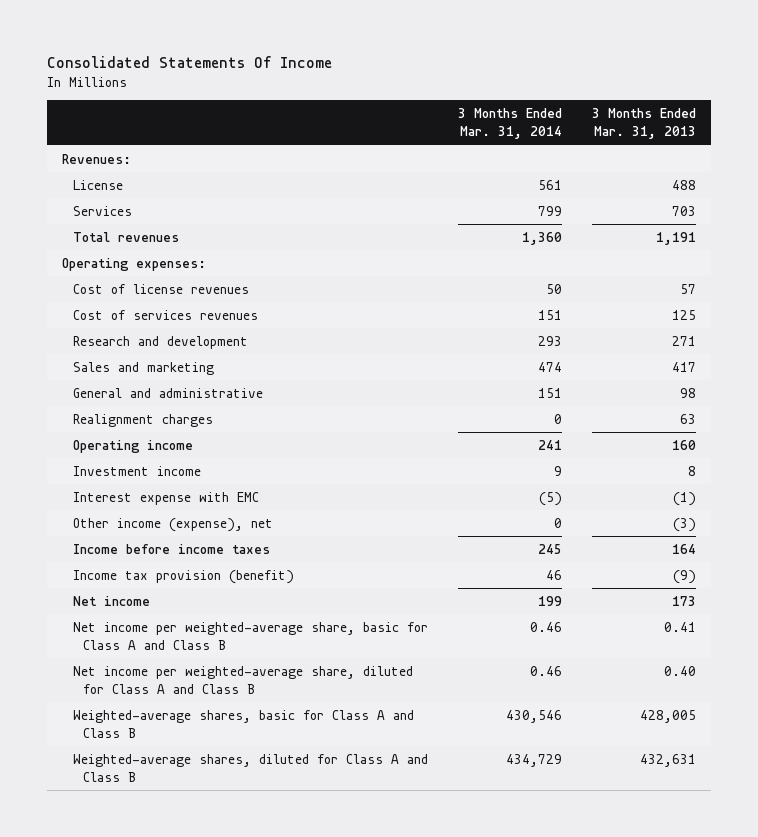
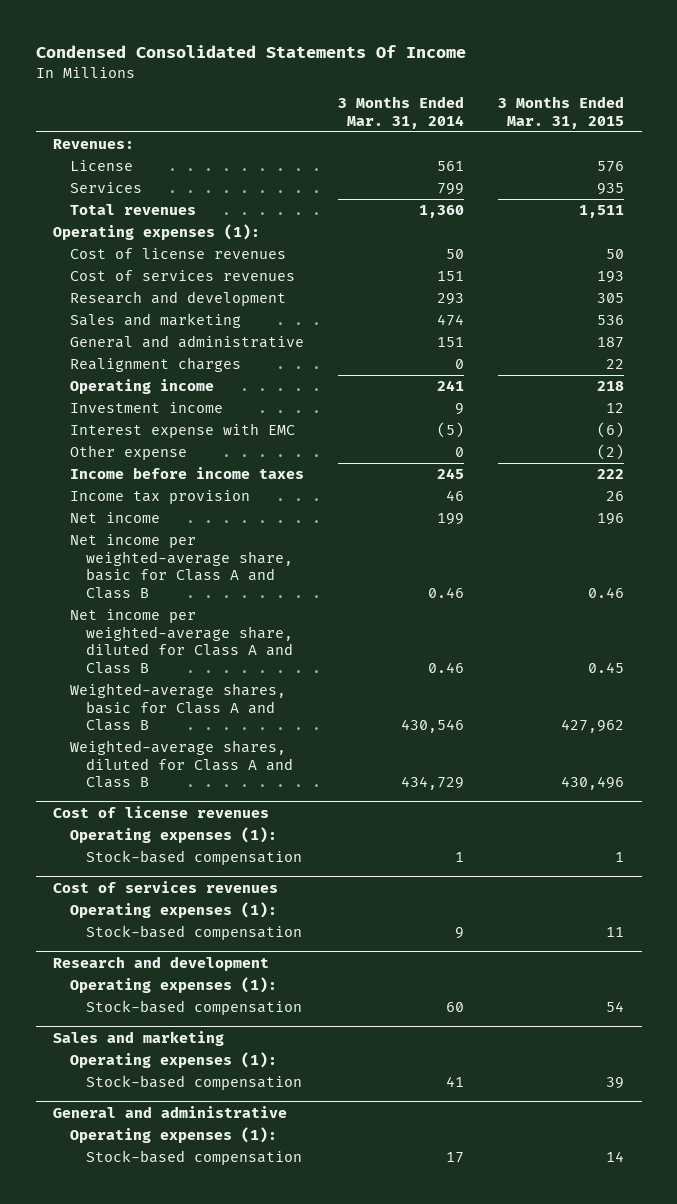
[47,56,333,69] Consolidated Statements Of Income -> [35,45,466,59] Condensed Consolidated Statements Of Income
[591,108,696,140] 3 Months Ended Mar. 31, 2013 -> none
none -> [498,96,625,129] 3 Months Ended Mar. 31, 2015
[62,257,207,271] Operating expenses: -> [53,224,261,241] Operating expenses (1):
[72,517,273,532] Other income (expense), net -> [69,445,187,461] Other expense
[72,569,294,584] Income tax provision (benefit) -> [69,490,250,505] Income tax provision
none -> [53,805,270,818] Cost of license revenues
none -> [69,827,277,844] Operating expenses (1):
none -> [85,850,302,866] Stock-based compensation
none -> [53,880,279,893] Cost of services revenues
none -> [69,902,277,919] Operating expenses (1):
none -> [85,925,302,941] Stock-based compensation
none -> [53,955,270,971] Research and development
none -> [69,977,277,994] Operating expenses (1):
none -> [85,1000,302,1016] Stock-based compensation
none -> [53,1030,225,1046] Sales and marketing
none -> [69,1052,277,1069] Operating expenses (1):
none -> [85,1075,302,1091] Stock-based compensation
none -> [53,1105,288,1118] General and administrative
none -> [69,1127,277,1144] Operating expenses (1):
none -> [85,1150,302,1166] Stock-based compensation

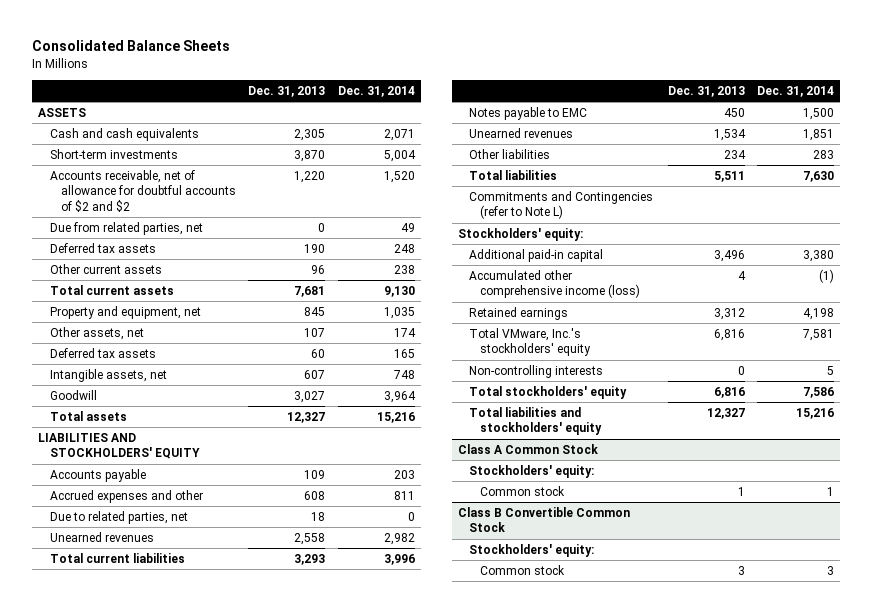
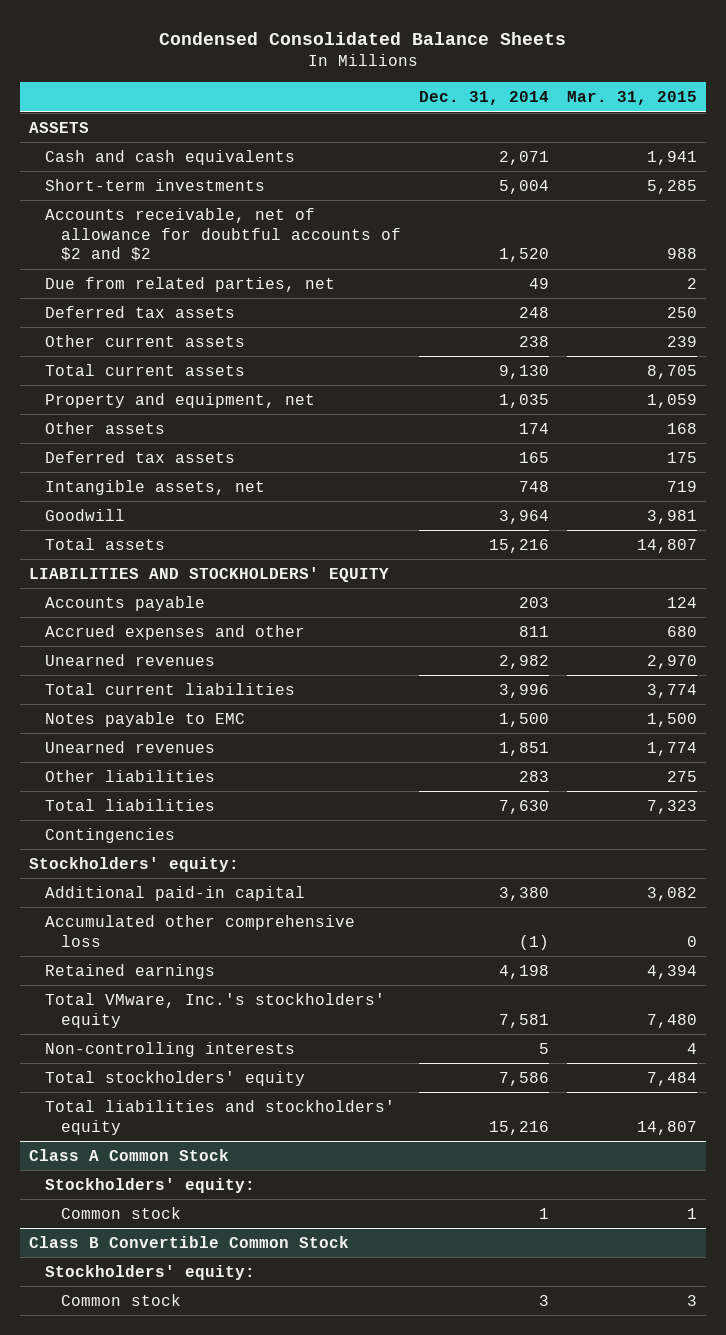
[32,40,231,52] Consolidated Balance Sheets -> [159,31,567,45] Condensed Consolidated Balance Sheets
[248,85,326,97] Dec. 31, 2013 -> none
none -> [566,90,697,105] Mar. 31, 2015
[49,326,144,340] Other assets, net -> [45,421,166,434] Other assets
[49,510,188,524] Due to related parties, net -> none
[468,190,653,220] Commitments and Contingencies (refer to Note L) -> [45,827,176,843] Contingencies
[468,269,641,299] Accumulated other comprehensive income (loss) -> [45,914,356,947] Accumulated other comprehensive loss

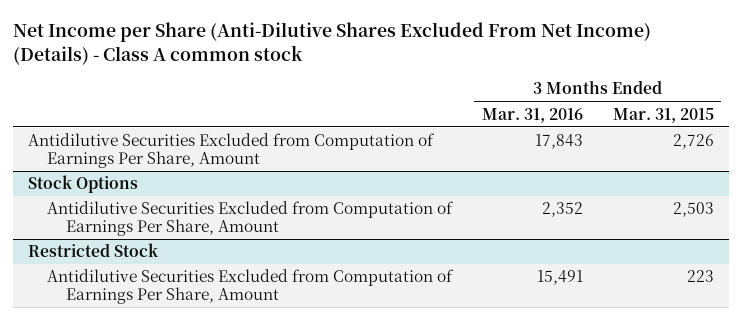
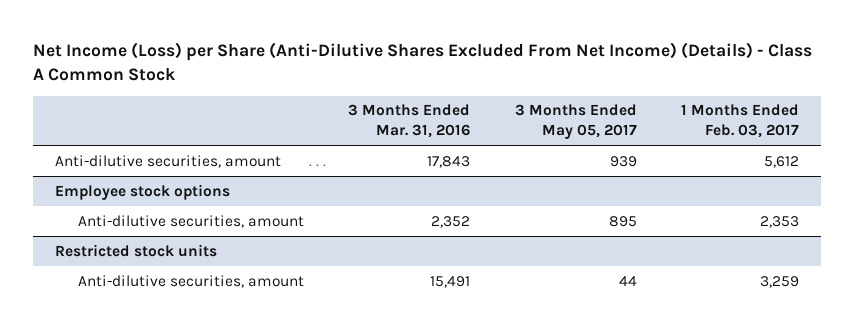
[13,21,652,65] Net Income per Share (Anti-Dilutive Shares Excluded From Net Income) (Details) - Class A common stock -> [32,42,812,82] Net Income (Loss) per Share (Anti-Dilutive Shares Excluded From Net Income) (Details) - Class A Common Stock
[612,107,714,123] Mar. 31, 2015 -> none
none -> [514,104,637,140] 3 Months Ended May 05, 2017
none -> [680,104,799,139] 1 Months Ended Feb. 03, 2017
[28,133,436,168] Antidilutive Securities Excluded from Computation of Earnings Per Share, Amount -> [54,154,281,168] Anti-dilutive securities, amount
[28,175,139,194] Stock Options -> [54,183,230,200] Employee stock options
[46,201,454,236] Antidilutive Securities Excluded from Computation of Earnings Per Share, Amount -> [77,214,304,228] Anti-dilutive securities, amount
[28,243,160,258] Restricted Stock -> [54,243,217,257] Restricted stock units
[46,269,454,304] Antidilutive Securities Excluded from Computation of Earnings Per Share, Amount -> [77,274,304,288] Anti-dilutive securities, amount

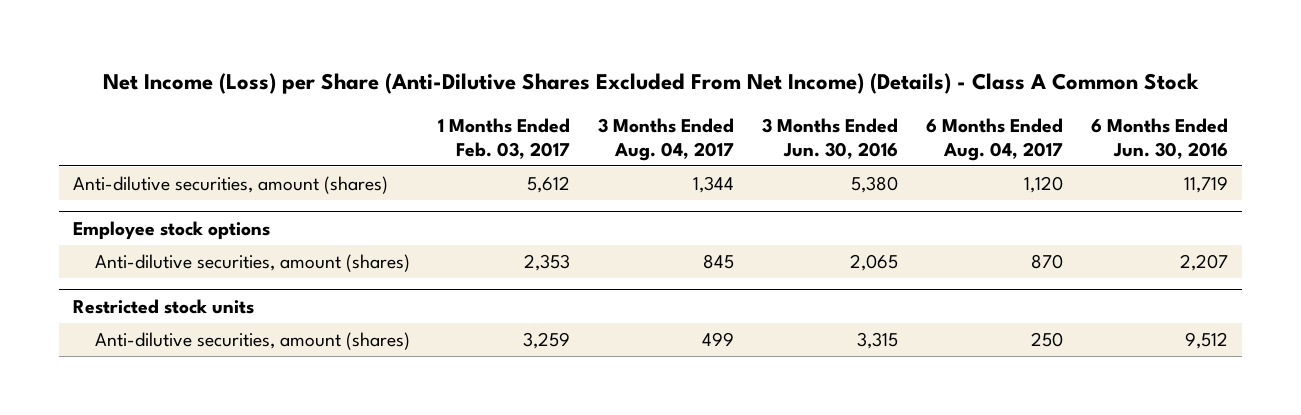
[348,104,471,139] 3 Months Ended Mar. 31, 2016 -> none
[514,104,637,140] 3 Months Ended May 05, 2017 -> none
none -> [598,117,735,161] 3 Months Ended Aug. 04, 2017
none -> [762,117,899,159] 3 Months Ended Jun. 30, 2016
none -> [926,117,1064,161] 6 Months Ended Aug. 04, 2017
none -> [1091,117,1229,159] 6 Months Ended Jun. 30, 2016
[54,154,281,168] Anti-dilutive securities, amount -> [72,176,388,195] Anti-dilutive securities, amount (shares)
[77,214,304,228] Anti-dilutive securities, amount -> [95,254,411,273] Anti-dilutive securities, amount (shares)
[77,274,304,288] Anti-dilutive securities, amount -> [95,332,411,351] Anti-dilutive securities, amount (shares)

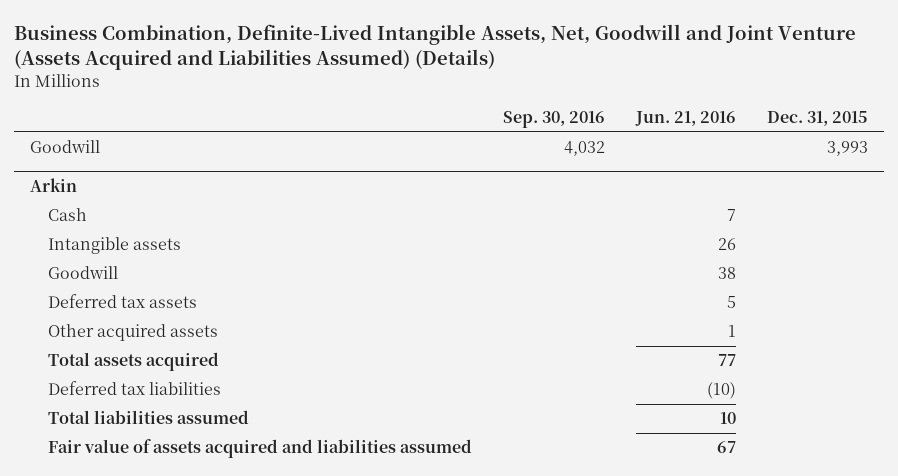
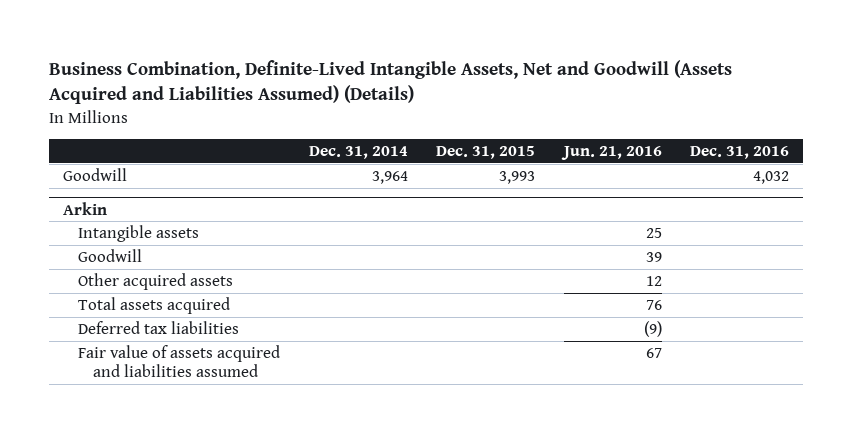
[14,23,857,70] Business Combination, Definite-Lived Intangible Assets, Net, Goodwill and Joint Venture (Assets Acquired and Liabilities Assumed) (Details) -> [49,59,733,105] Business Combination, Definite-Lived Intangible Assets, Net and Goodwill (Assets Acquired and Liabilities Assumed) (Details)
[502,111,605,129] Sep. 30, 2016 -> none
none -> [308,146,408,160] Dec. 31, 2014
none -> [690,146,790,160] Dec. 31, 2016
[47,208,87,222] Cash -> none
[47,294,197,309] Deferred tax assets -> none
[47,410,249,425] Total liabilities assumed -> none
[717,238,736,251] 26 -> [645,227,662,238] 25
[717,267,736,280] 38 -> [645,251,662,262] 39
[727,325,736,338] 1 -> [645,275,662,286] 12
[717,354,736,367] 77 -> [645,299,662,310] 76
[706,382,736,400] (10) -> [643,320,662,337] (9)

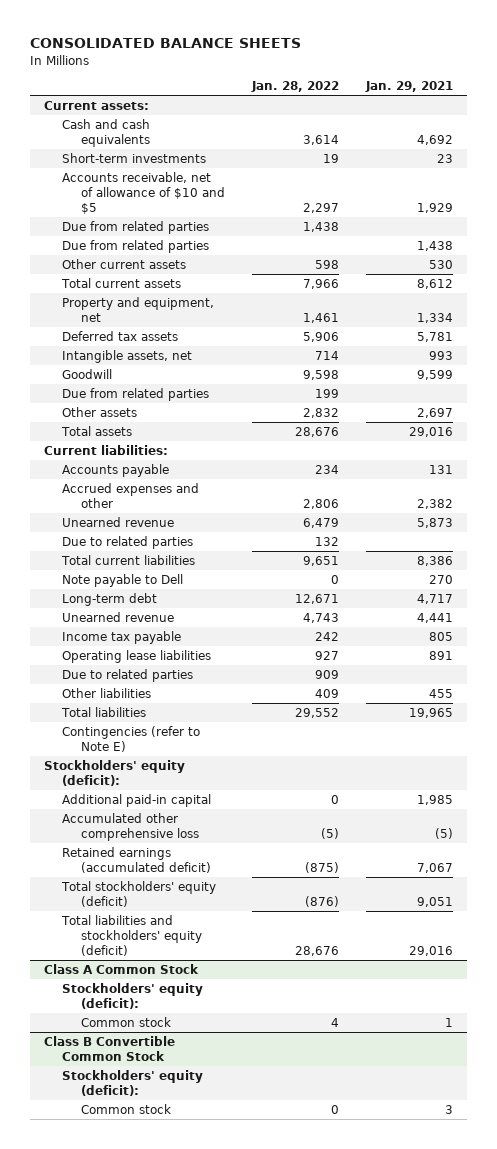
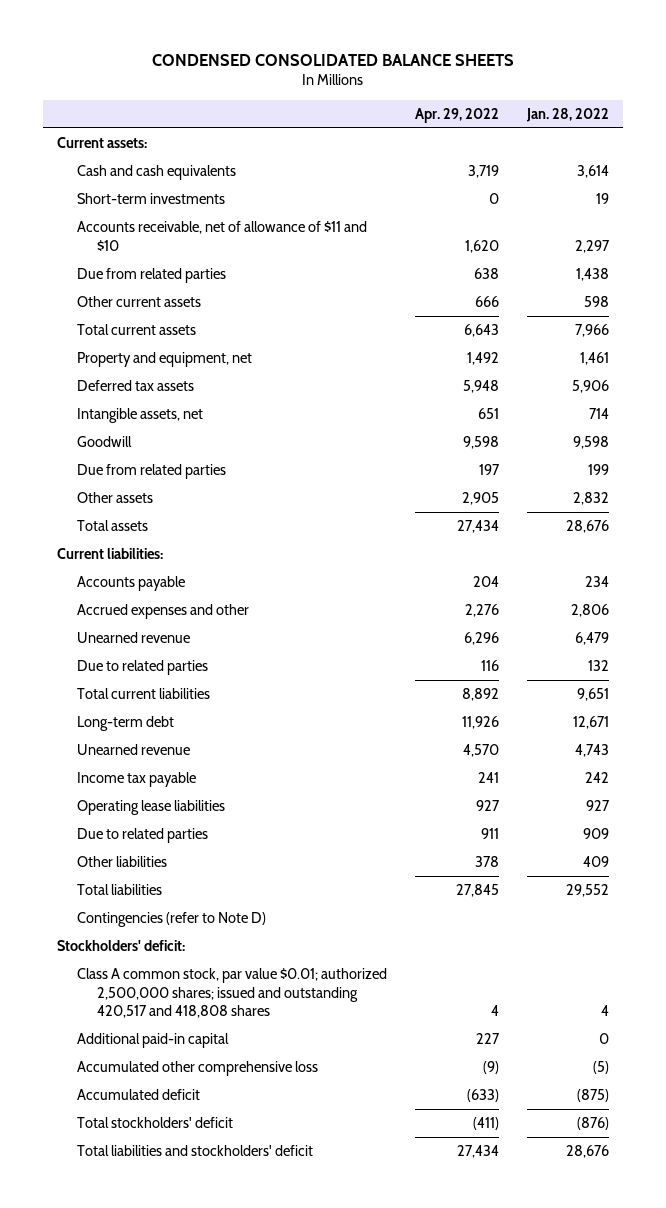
[30,38,302,49] CONSOLIDATED BALANCE SHEETS -> [152,53,515,66] CONDENSED CONSOLIDATED BALANCE SHEETS
[365,81,454,93] Jan. 29, 2021 -> none
none -> [415,107,500,123] Apr. 29, 2022
[62,171,225,214] Accounts receivable, net of allowance of $10 and $5 -> [77,221,368,251] Accounts receivable, net of allowance of $11 and $10
[62,239,210,253] Due from related parties -> none
[62,573,184,587] Note payable to Dell -> none
[62,725,201,752] Contingencies (refer to Note E) -> [77,912,267,928] Contingencies (refer to Note D)
[43,759,185,786] Stockholders' equity (deficit): -> [57,940,186,952] Stockholders' deficit:
none -> [77,968,388,1019] Class A common stock, par value $0.01; authorized 2,500,000 shares; issued and outstanding 420,517 and 418,808 shares
[43,963,199,974] Class A Common Stock -> none
[62,982,204,1009] Stockholders' equity (deficit): -> none
[80,1016,171,1027] Common stock -> none
[43,1035,175,1061] Class B Convertible Common Stock -> none
[62,1069,204,1096] Stockholders' equity (deficit): -> none
[80,1103,171,1114] Common stock -> none
[62,846,211,873] Retained earnings (accumulated deficit) -> [77,1089,201,1101] Accumulated deficit
[61,880,217,907] Total stockholders' equity (deficit) -> [77,1117,234,1129] Total stockholders' deficit
[61,914,202,956] Total liabilities and stockholders' equity (deficit) -> [77,1145,314,1157] Total liabilities and stockholders' deficit

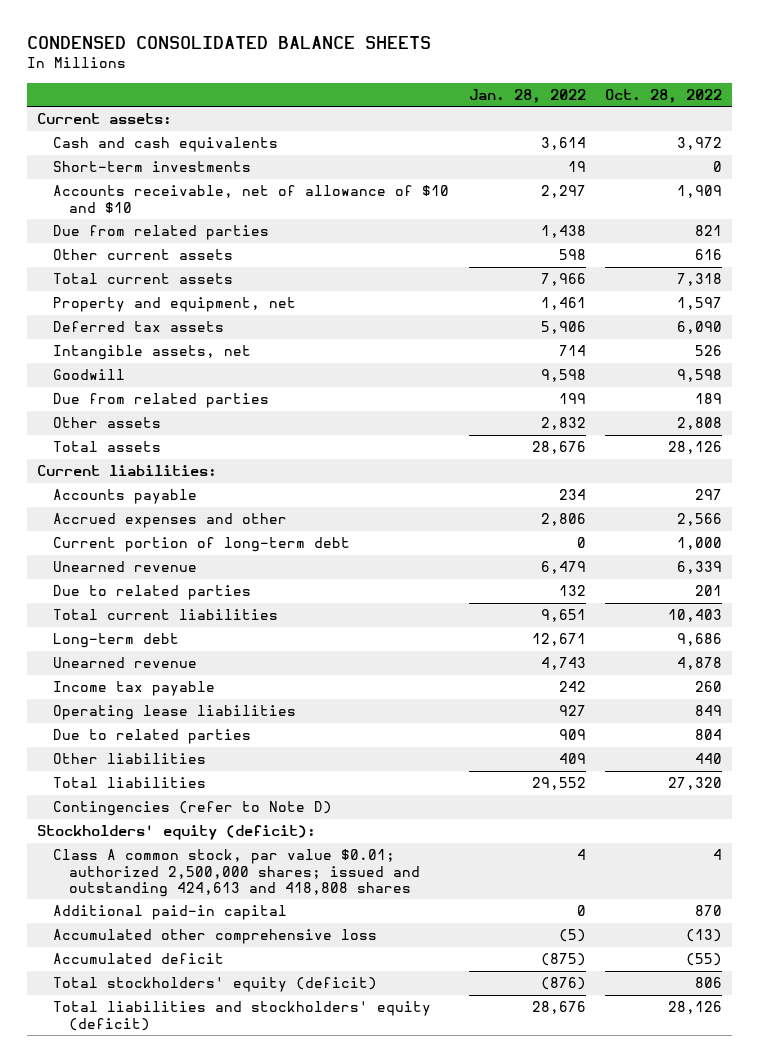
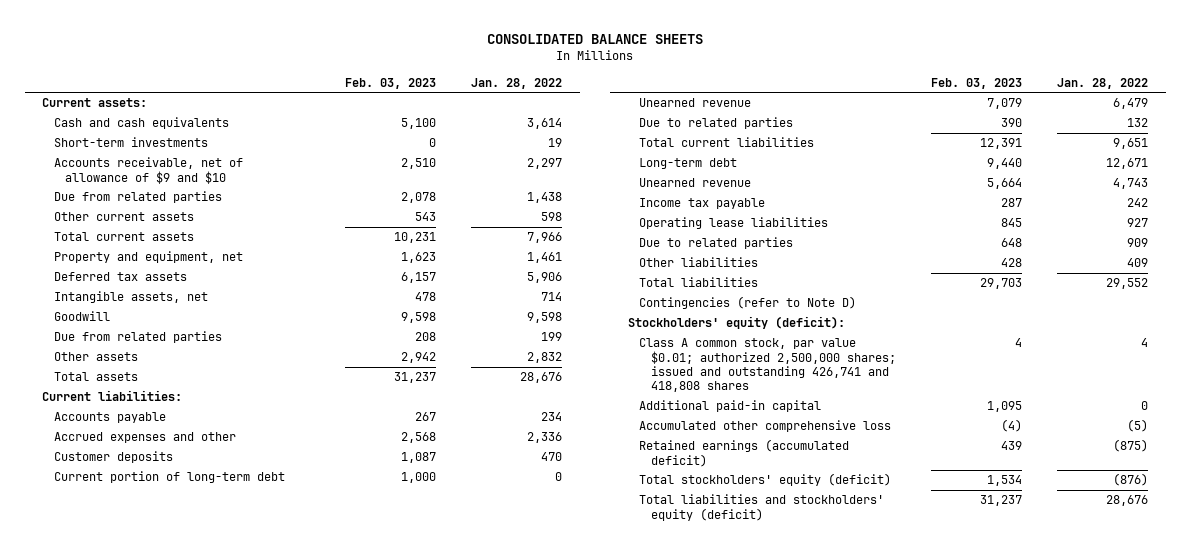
[27,36,432,50] CONDENSED CONSOLIDATED BALANCE SHEETS -> [487,33,704,44] CONSOLIDATED BALANCE SHEETS
[604,88,722,103] Oct. 28, 2022 -> none
none -> [345,77,437,89] Feb. 03, 2023
[53,185,450,213] Accounts receivable, net of allowance of $10 and $10 -> [53,157,243,184] Accounts receivable, net of allowance of $9 and $10
[540,513,586,527] 2,806 -> [527,432,563,444] 2,336
none -> [53,451,173,464] Customer deposits
[53,849,421,897] Class A common stock, par value $0.01; authorized 2,500,000 shares; issued and outstanding 424,613 and 418,808 shares -> [639,338,896,393] Class A common stock, par value $0.01; authorized 2,500,000 shares; issued and outstanding 426,741 and 418,808 shares
[53,953,225,965] Accumulated deficit -> [639,439,850,467] Retained earnings (accumulated deficit)

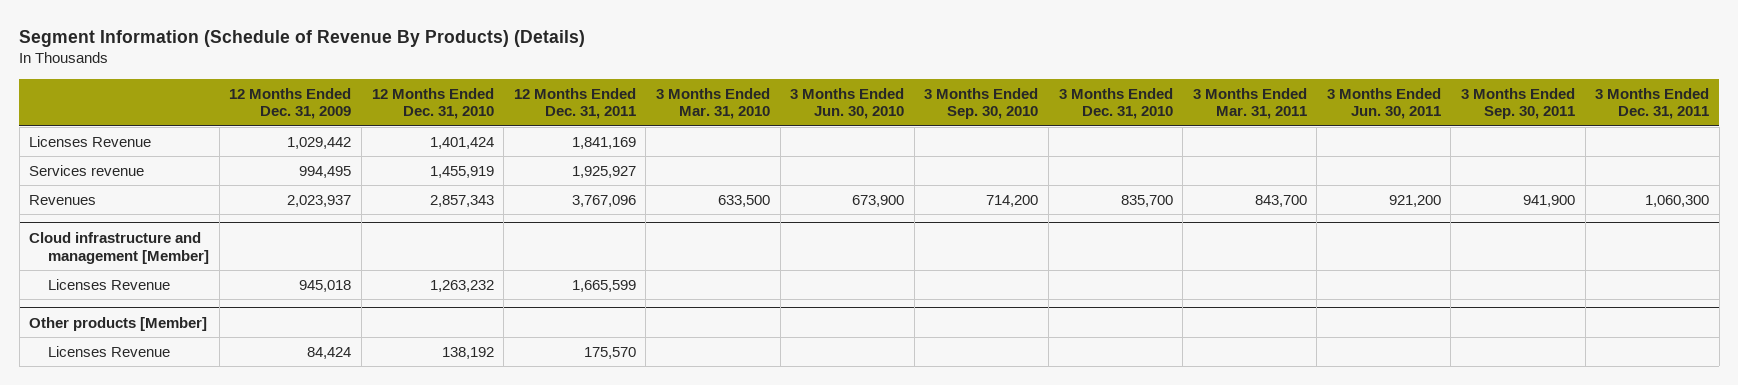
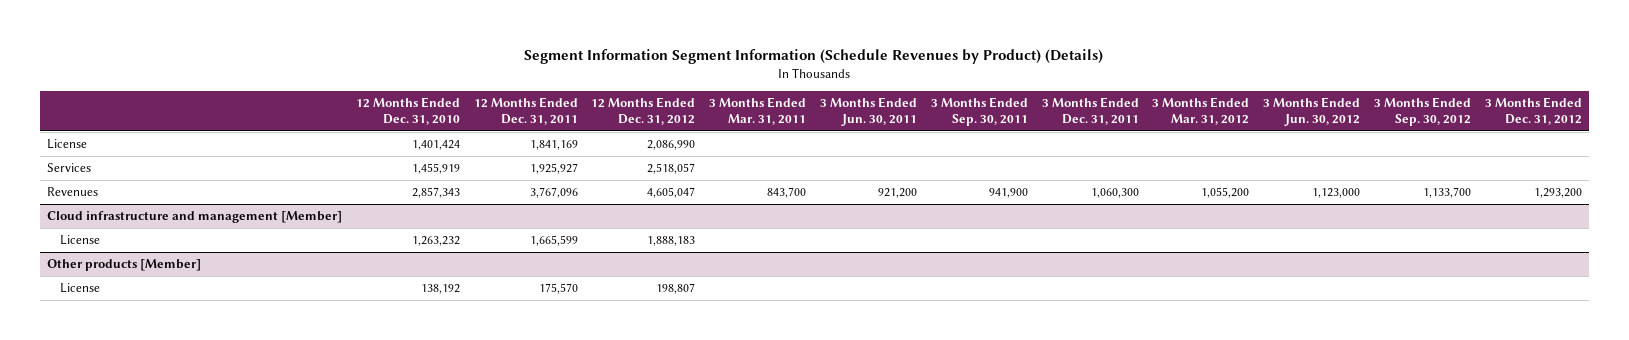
[19,29,586,47] Segment Information (Schedule of Revenue By Products) (Details) -> [524,49,1104,65] Segment Information Segment Information (Schedule Revenues by Product) (Details)
[229,87,352,120] 12 Months Ended Dec. 31, 2009 -> none
[656,87,771,120] 3 Months Ended Mar. 31, 2010 -> none
[790,87,905,120] 3 Months Ended Jun. 30, 2010 -> none
[924,87,1039,120] 3 Months Ended Sep. 30, 2010 -> none
[1058,87,1173,120] 3 Months Ended Dec. 31, 2010 -> none
none -> [591,97,696,125] 12 Months Ended Dec. 31, 2012
none -> [1152,97,1250,125] 3 Months Ended Mar. 31, 2012
none -> [1263,97,1361,126] 3 Months Ended Jun. 30, 2012
none -> [1373,97,1471,126] 3 Months Ended Sep. 30, 2012
none -> [1484,97,1582,125] 3 Months Ended Dec. 31, 2012
[29,135,152,147] Licenses Revenue -> [47,139,88,150] License
[29,164,145,176] Services revenue -> [47,163,92,173] Services
[48,278,171,290] Licenses Revenue -> [60,235,101,246] License
[48,345,171,357] Licenses Revenue -> [60,283,101,294] License

